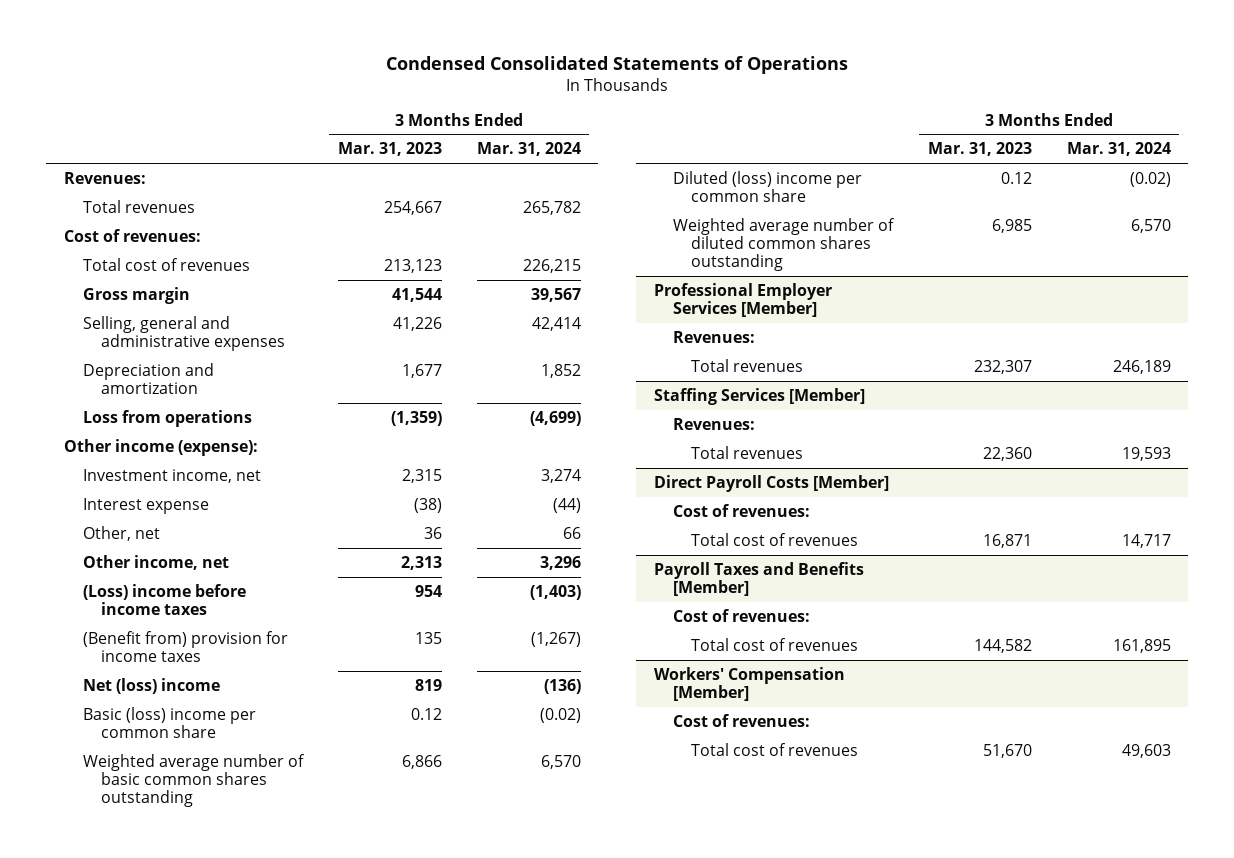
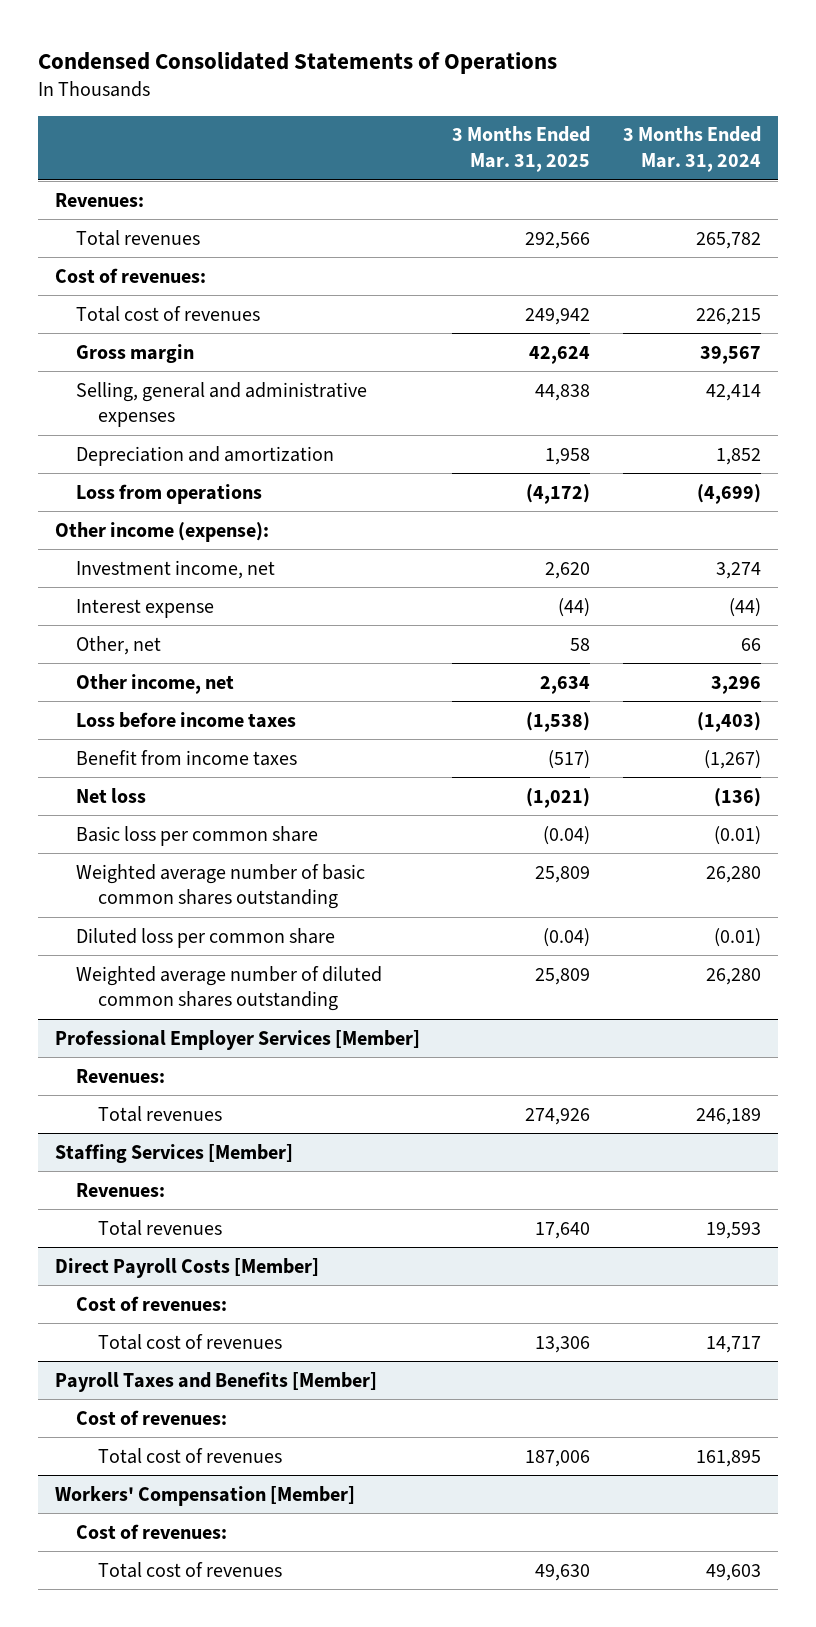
[337,142,442,157] Mar. 31, 2023 -> none
none -> [452,126,591,173] 3 Months Ended Mar. 31, 2025
[82,583,246,616] (Loss) income before income taxes -> [76,711,297,728] Loss before income taxes
[82,630,288,663] (Benefit from) provision for income taxes -> [76,749,298,766] Benefit from income taxes
[82,677,220,694] Net (loss) income -> [76,787,147,803] Net loss
[82,706,256,739] Basic (loss) income per common share -> [76,825,319,846] Basic loss per common share
[539,707,581,723] (0.02) -> [714,825,762,845] (0.01)
[540,754,581,769] 6,570 -> [706,865,762,883] 26,280
[672,170,862,203] Diluted (loss) income per common share -> [76,927,336,948] Diluted loss per common share
[1129,171,1171,187] (0.02) -> [714,927,762,947] (0.01)
[1130,218,1171,233] 6,570 -> [706,967,762,985] 26,280

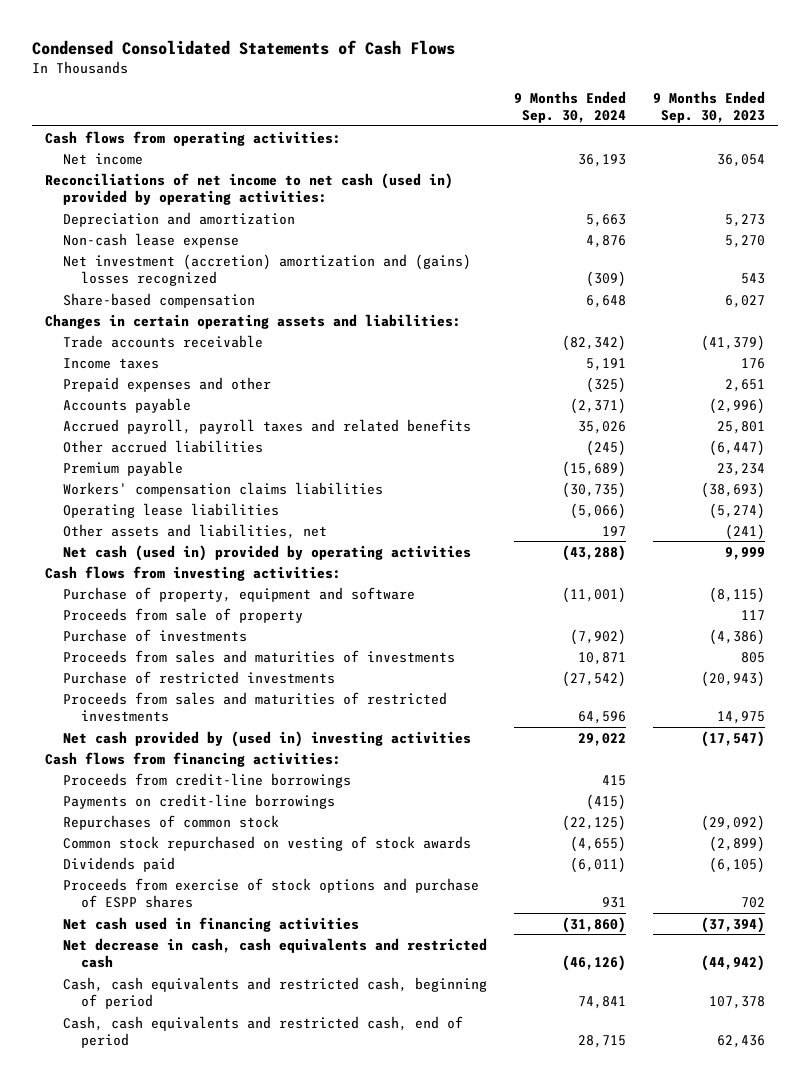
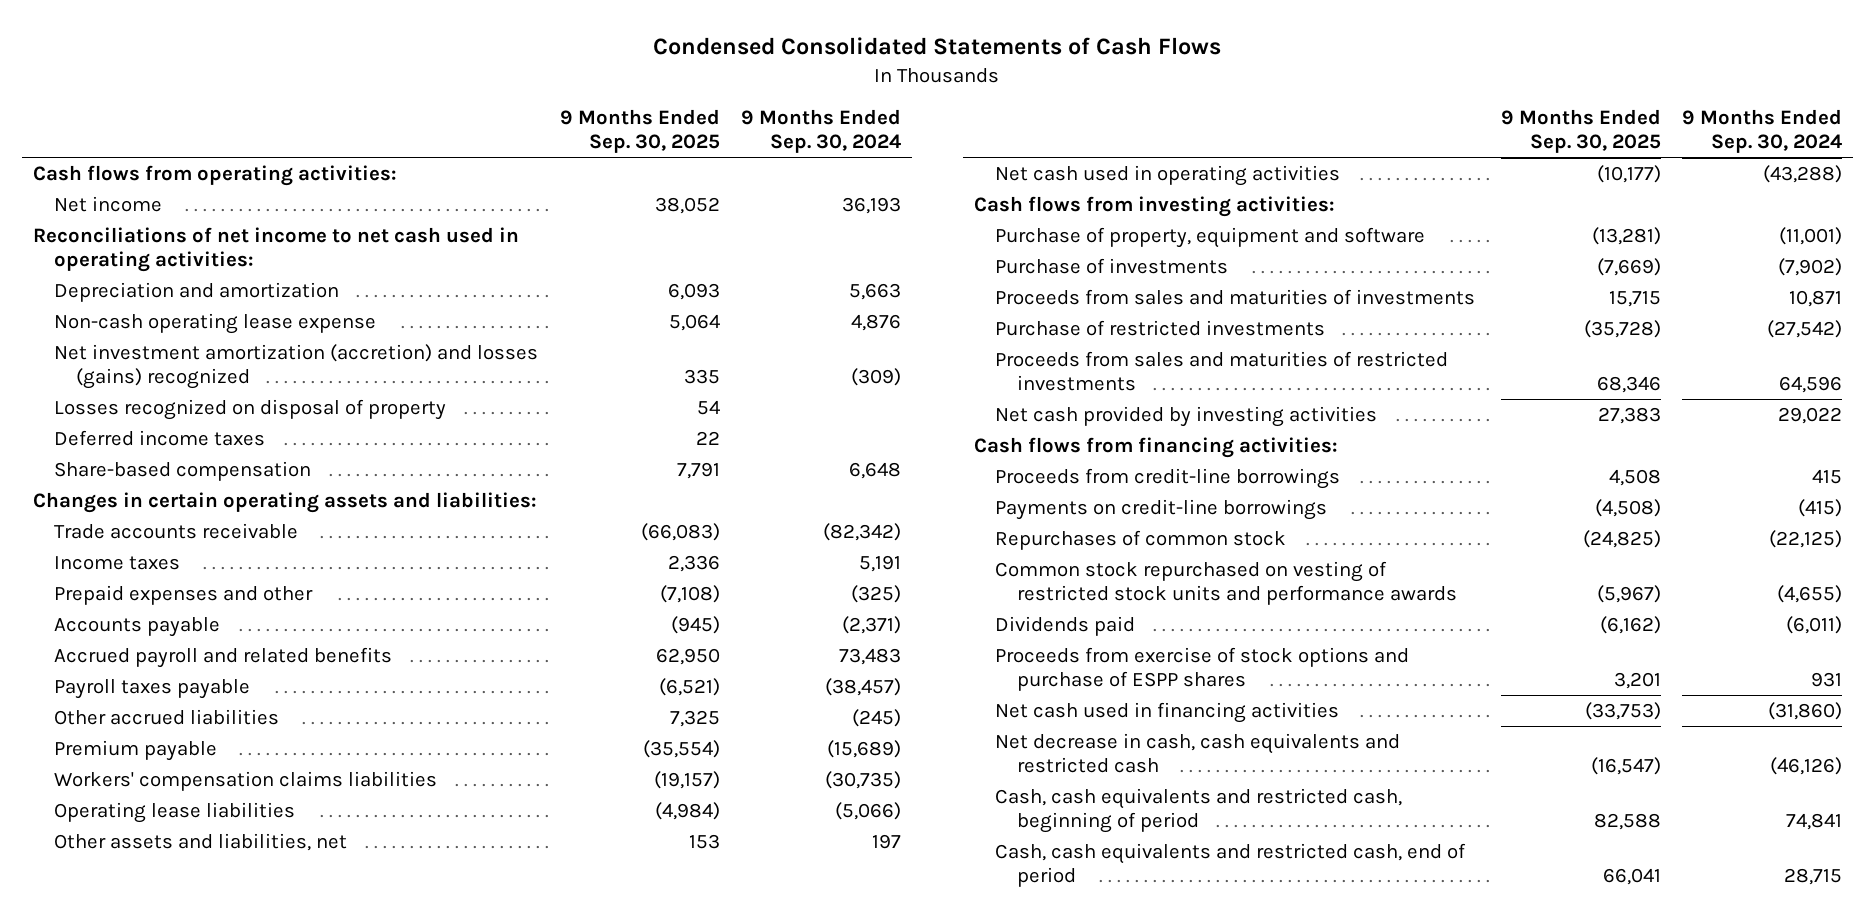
[652,90,765,123] 9 Months Ended Sep. 30, 2023 -> none
none -> [559,109,720,154] 9 Months Ended Sep. 30, 2025
[45,172,454,205] Reconciliations of net income to net cash (used in) provided by operating activities: -> [32,227,519,272] Reconciliations of net income to net cash used in operating activities:
[63,232,240,248] Non-cash lease expense -> [54,313,377,335] Non-cash operating lease expense
[63,253,472,286] Net investment (accretion) amortization and (gains) losses recognized -> [54,344,539,389] Net investment amortization (accretion) and losses (gains) recognized
none -> [54,399,447,421] Losses recognized on disposal of property
none -> [54,430,266,447] Deferred income taxes
[63,418,472,434] Accrued payroll, payroll taxes and related benefits -> [54,647,393,669] Accrued payroll and related benefits
[578,420,627,434] 35,026 -> [839,648,902,666] 73,483
none -> [54,679,251,700] Payroll taxes payable
[63,544,472,561] Net cash (used in) provided by operating activities -> [995,165,1341,187] Net cash used in operating activities
[63,607,304,623] Proceeds from sale of property -> none
[63,730,472,747] Net cash provided by (used in) investing activities -> [995,406,1378,428] Net cash provided by investing activities
[63,835,472,851] Common stock repurchased on vesting of stock awards -> [995,561,1457,605] Common stock repurchased on vesting of restricted stock units and performance awards

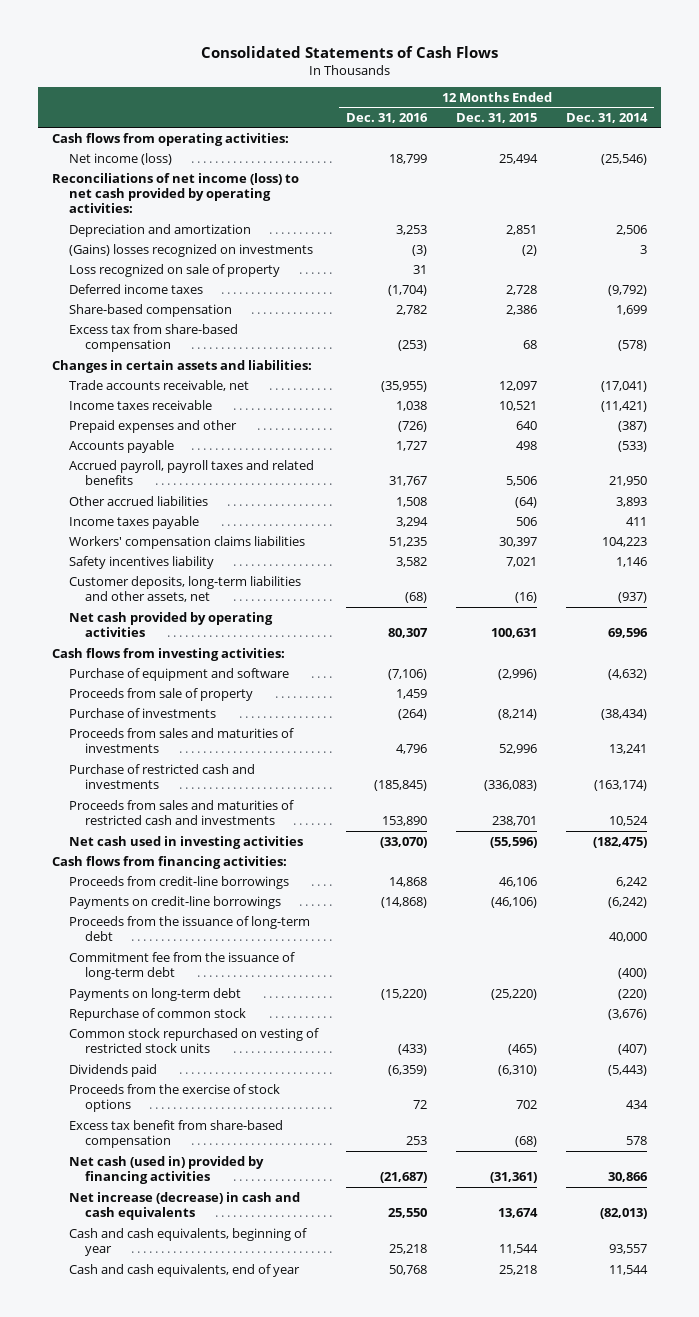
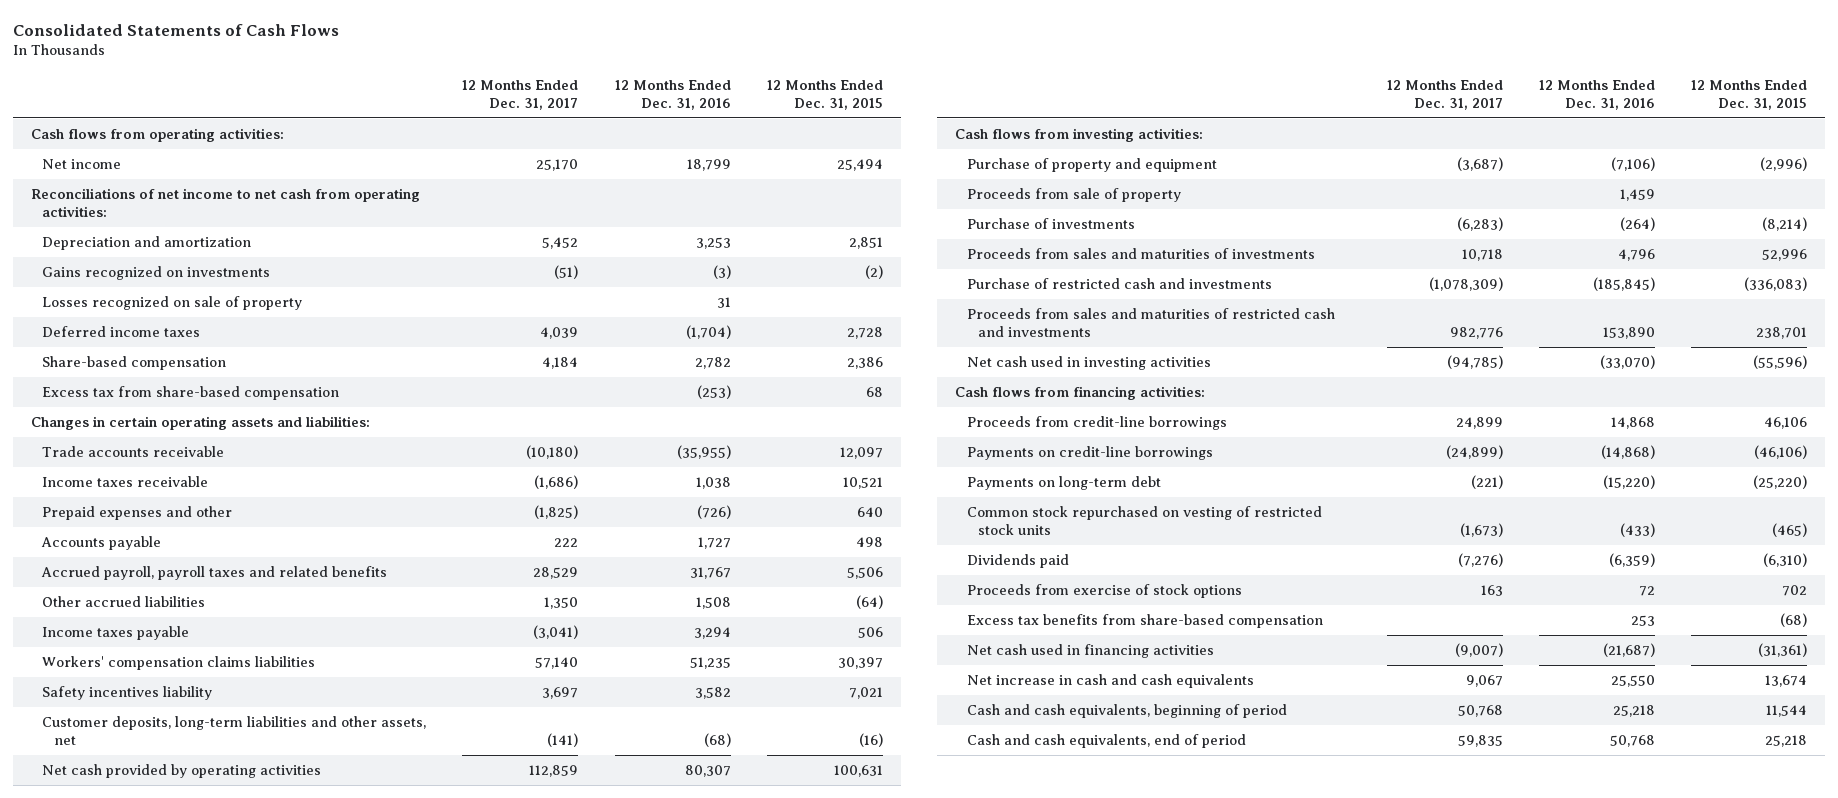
[565,112,648,123] Dec. 31, 2014 -> none
none -> [462,79,579,110] 12 Months Ended Dec. 31, 2017
[68,152,172,165] Net income (loss) -> [42,158,122,169] Net income
[52,172,300,214] Reconciliations of net income (loss) to net cash provided by operating activities: -> [30,187,420,217] Reconciliations of net income to net cash from operating activities:
[68,243,313,257] (Gains) losses recognized on investments -> [42,265,271,280] Gains recognized on investments
[68,263,280,277] Loss recognized on sale of property -> [42,295,303,310] Losses recognized on sale of property
[52,359,313,373] Changes in certain assets and liabilities: -> [30,415,370,430] Changes in certain operating assets and liabilities:
[68,379,249,391] Trade accounts receivable, net -> [42,445,225,457] Trade accounts receivable
[68,667,289,681] Purchase of equipment and software -> [966,157,1217,172] Purchase of property and equipment
[68,915,310,941] Proceeds from the issuance of long-term debt -> none
[68,951,295,980] Commitment fee from the issuance of long-term debt -> none
[68,1007,246,1021] Repurchase of common stock -> none
[68,1083,280,1112] Proceeds from the exercise of stock options -> [966,583,1242,598] Proceeds from exercise of stock options
[68,1119,283,1148] Excess tax benefit from share-based compensation -> [966,613,1323,628] Excess tax benefits from share-based compensation
[68,1155,264,1184] Net cash (used in) provided by financing activities -> [966,643,1214,658] Net cash used in financing activities
[68,1191,300,1220] Net increase (decrease) in cash and cash equivalents -> [966,673,1254,688] Net increase in cash and cash equivalents
[68,1227,307,1256] Cash and cash equivalents, beginning of year -> [966,703,1287,718] Cash and cash equivalents, beginning of period
[68,1263,300,1277] Cash and cash equivalents, end of year -> [966,733,1246,748] Cash and cash equivalents, end of period

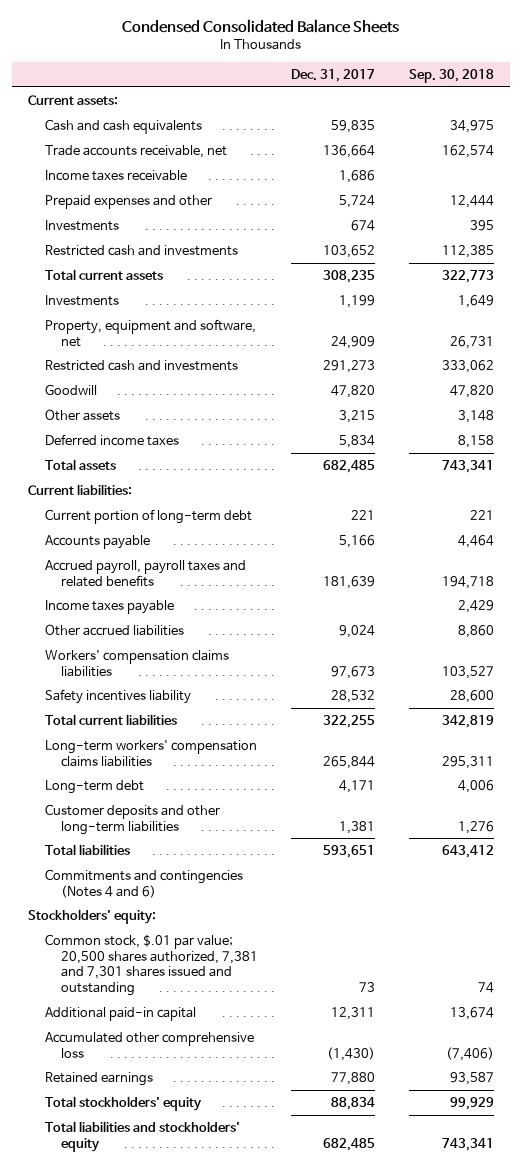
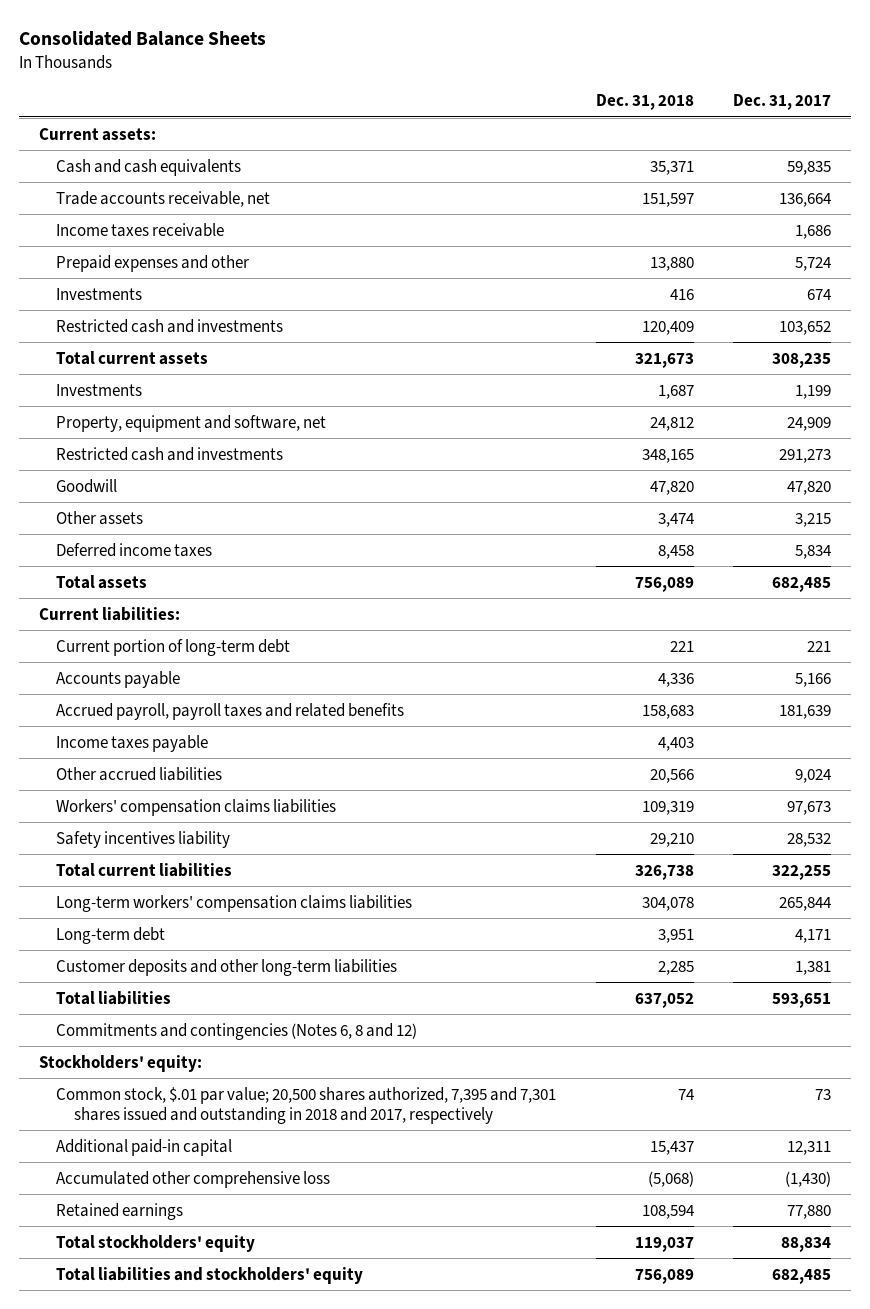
[122,18,400,33] Condensed Consolidated Balance Sheets -> [19,31,267,47] Consolidated Balance Sheets
[408,69,494,84] Sep. 30, 2018 -> none
none -> [595,94,694,111] Dec. 31, 2018
[44,868,243,898] Commitments and contingencies (Notes 4 and 6) -> [56,1022,418,1040] Commitments and contingencies (Notes 6, 8 and 12)
[44,933,259,997] Common stock, $.01 par value; 20,500 shares authorized, 7,381 and 7,301 shares issued and outstanding -> [56,1086,557,1124] Common stock, $.01 par value; 20,500 shares authorized, 7,395 and 7,301 shares issued and outstanding in 2018 and 2017, respectively

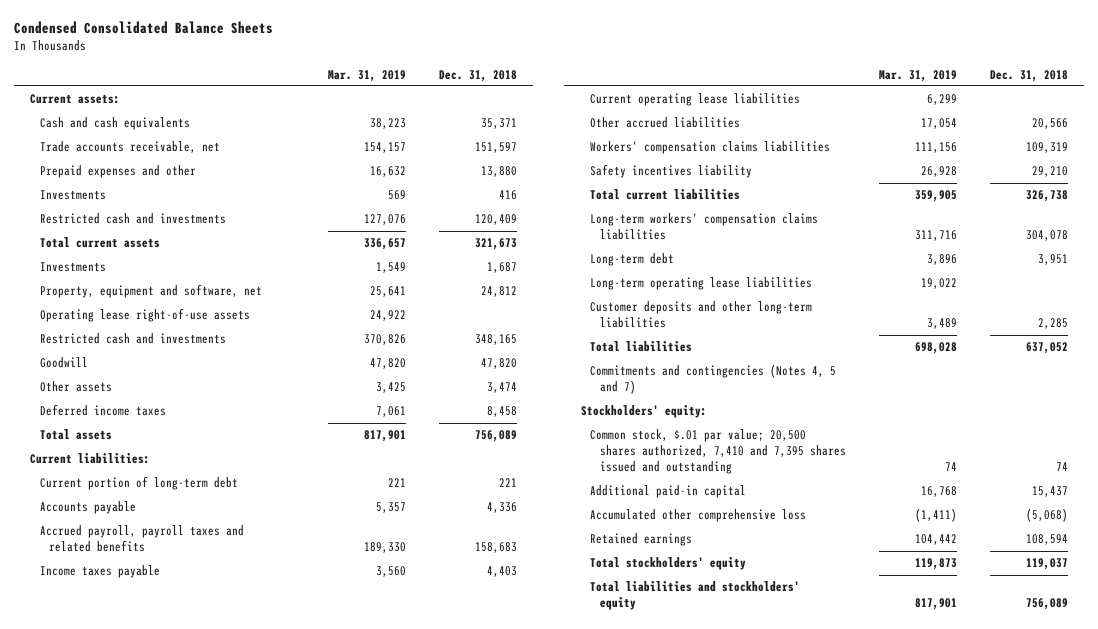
[19,31,267,47] Consolidated Balance Sheets -> [13,21,273,35] Condensed Consolidated Balance Sheets
[732,94,831,111] Dec. 31, 2017 -> none
none -> [327,69,406,82] Mar. 31, 2019
[56,222,225,237] Income taxes receivable -> none
none -> [39,308,250,323] Operating lease right-of-use assets
none -> [590,93,801,107] Current operating lease liabilities
none -> [590,277,813,291] Long-term operating lease liabilities
[56,1022,418,1040] Commitments and contingencies (Notes 6, 8 and 12) -> [590,364,837,395] Commitments and contingencies (Notes 4, 5 and 7)
[56,1086,557,1124] Common stock, $.01 par value; 20,500 shares authorized, 7,395 and 7,301 shares issued and outstanding in 2018 and 2017, respectively -> [590,429,846,475] Common stock, $.01 par value; 20,500 shares authorized, 7,410 and 7,395 shares issued and outstanding

